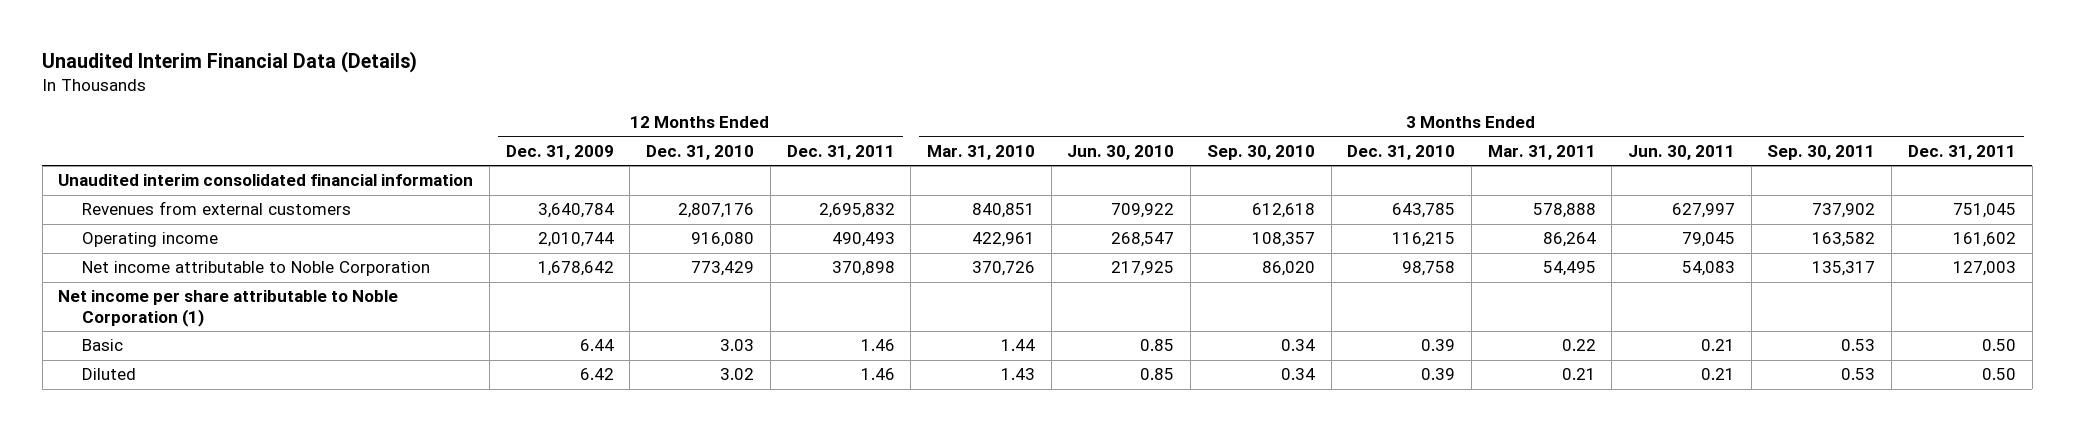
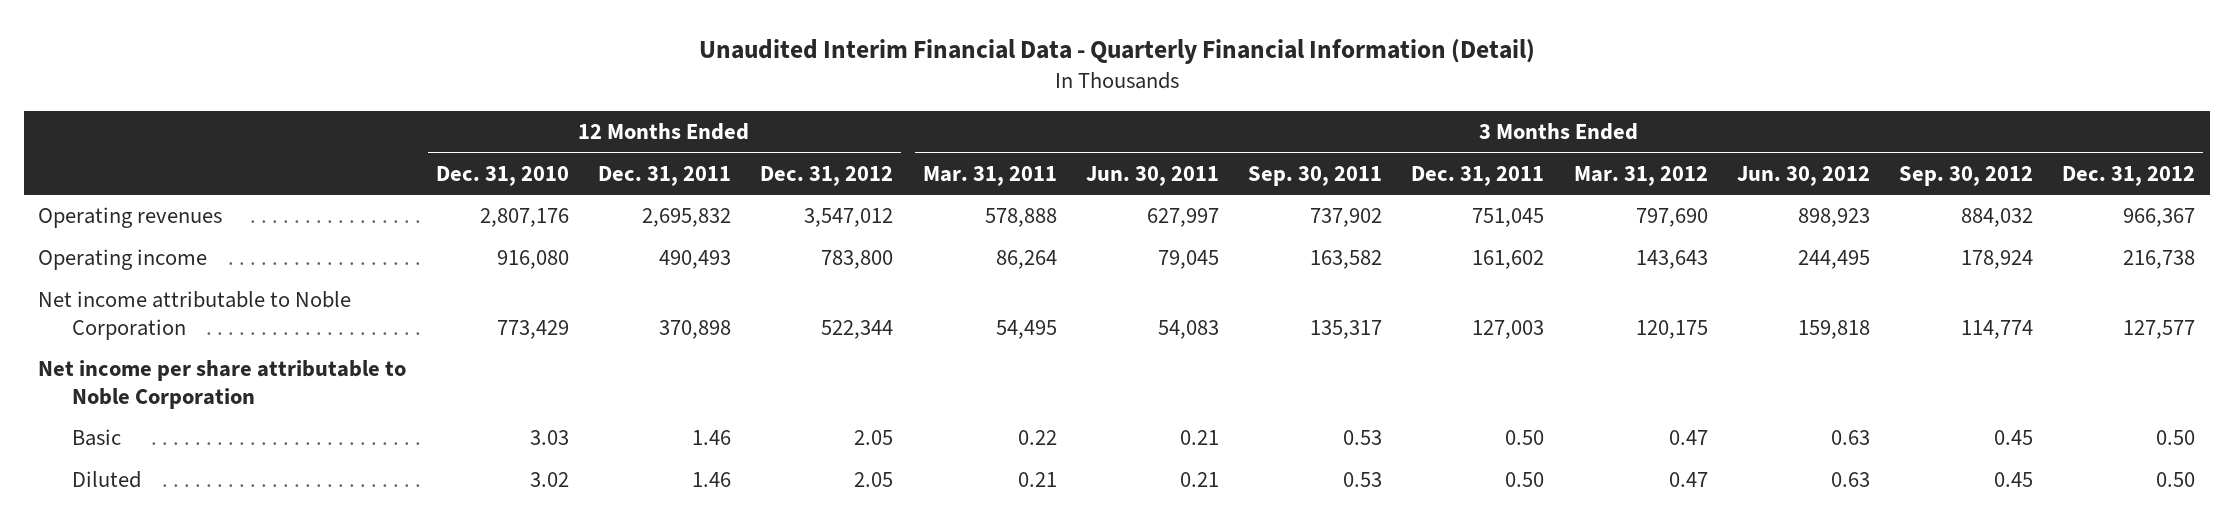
[42,51,418,74] Unaudited Interim Financial Data (Details) -> [698,39,1535,65] Unaudited Interim Financial Data - Quarterly Financial Information (Detail)
[505,144,614,160] Dec. 31, 2009 -> none
[926,144,1035,160] Mar. 31, 2010 -> none
[1067,144,1175,160] Jun. 30, 2010 -> none
[1206,144,1315,160] Sep. 30, 2010 -> none
[1347,144,1456,160] Dec. 31, 2010 -> none
none -> [760,165,894,186] Dec. 31, 2012
none -> [1573,165,1708,186] Mar. 31, 2012
none -> [1736,165,1870,186] Jun. 30, 2012
none -> [1899,165,2034,186] Sep. 30, 2012
none -> [2062,165,2196,186] Dec. 31, 2012
[58,174,474,187] Unaudited interim consolidated financial information -> none
[82,201,352,216] Revenues from external customers -> [38,207,223,229] Operating revenues
[58,290,399,327] Net income per share attributable to Noble Corporation (1) -> [38,360,407,409] Net income per share attributable to Noble Corporation

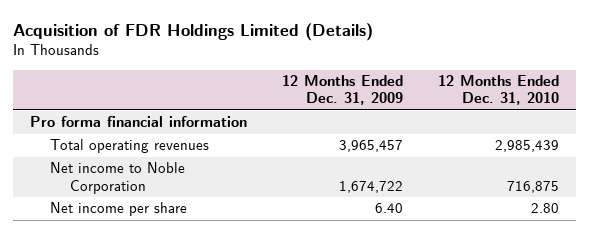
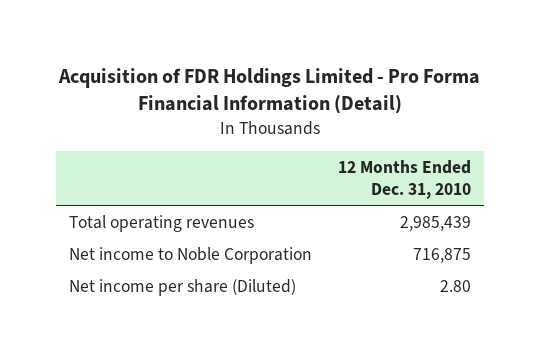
[13,22,374,41] Acquisition of FDR Holdings Limited (Details) -> [58,67,481,115] Acquisition of FDR Holdings Limited - Pro Forma Financial Information (Detail)
[282,75,404,106] 12 Months Ended Dec. 31, 2009 -> none
[30,116,248,128] Pro forma financial information -> none
[50,202,188,217] Net income per share -> [68,278,296,296] Net income per share (Diluted)

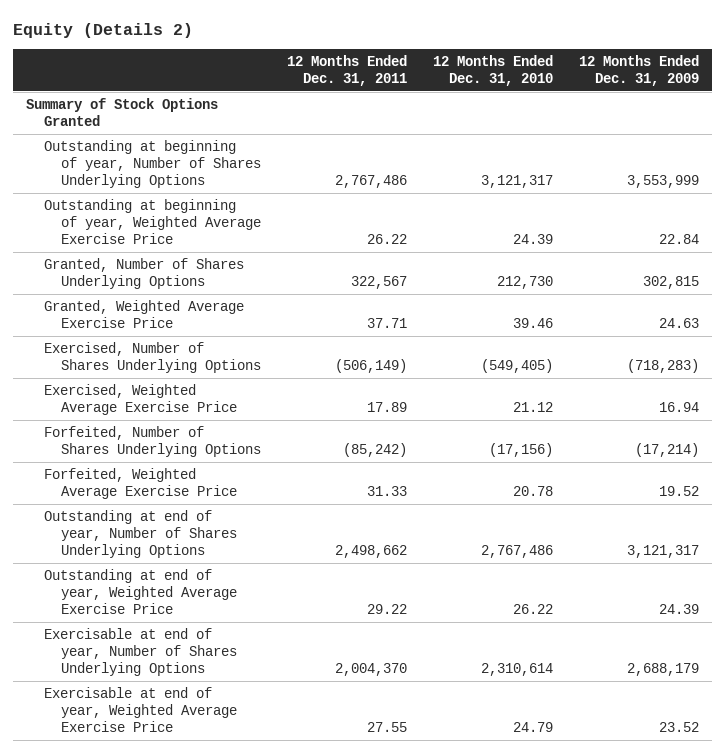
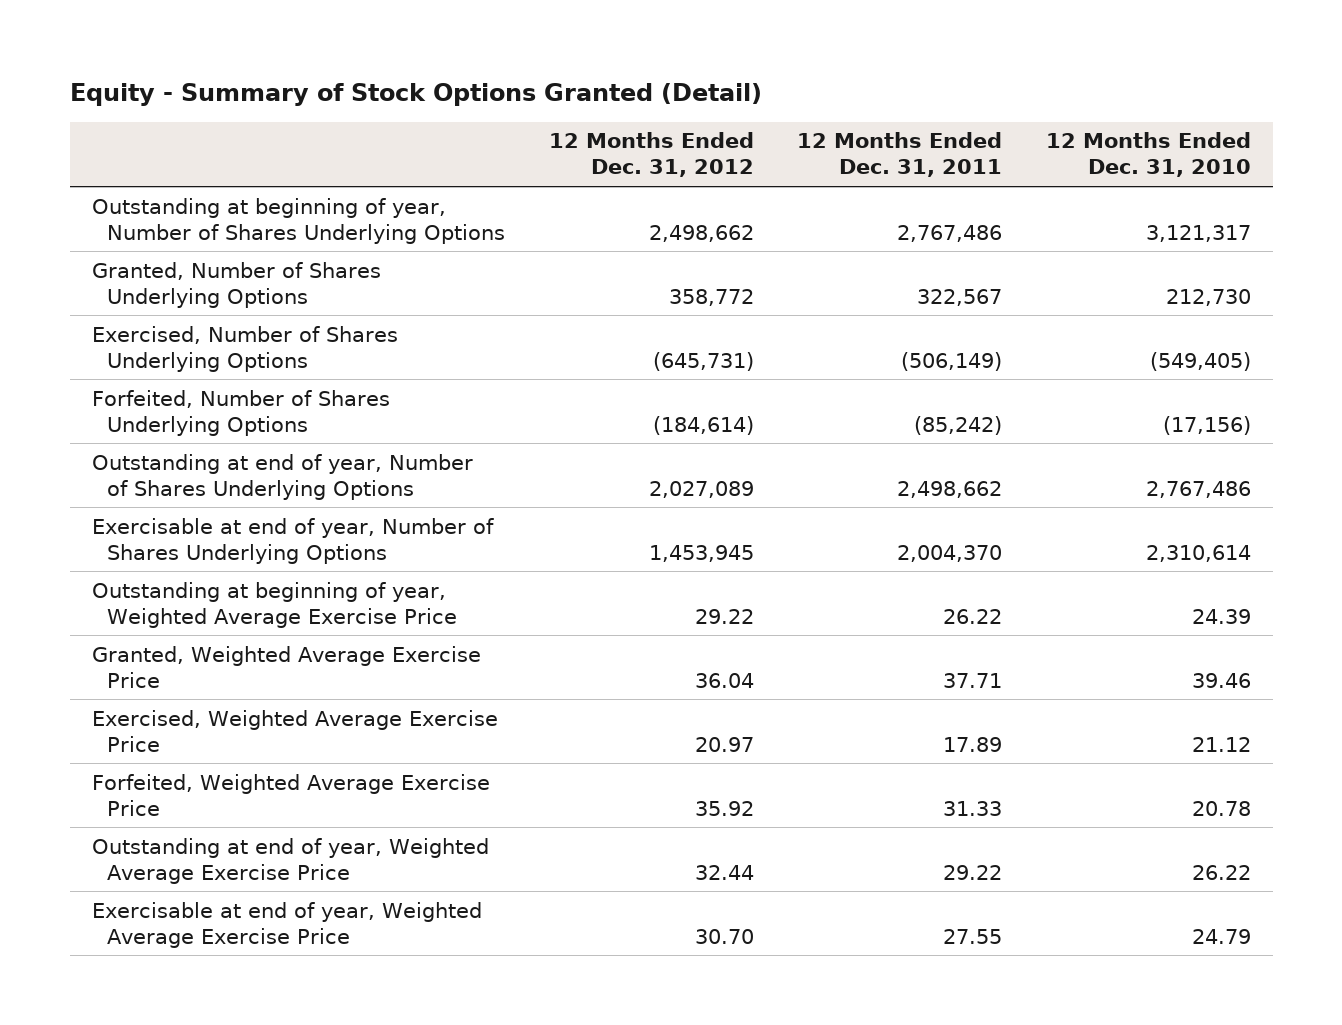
[12,22,193,38] Equity (Details 2) -> [69,83,762,107] Equity - Summary of Stock Options Granted (Detail)
[578,55,699,87] 12 Months Ended Dec. 31, 2009 -> none
none -> [548,132,754,178] 12 Months Ended Dec. 31, 2012
[25,98,218,127] Summary of Stock Options Granted -> none
[43,199,262,245] Outstanding at beginning of year, Weighted Average Exercise Price -> [91,581,458,628] Outstanding at beginning of year, Weighted Average Exercise Price
[43,300,244,329] Granted, Weighted Average Exercise Price -> [91,645,481,688] Granted, Weighted Average Exercise Price
[43,384,238,416] Exercised, Weighted Average Exercise Price -> [91,709,498,752] Exercised, Weighted Average Exercise Price
[43,468,238,500] Forfeited, Weighted Average Exercise Price -> [91,773,490,816] Forfeited, Weighted Average Exercise Price
[43,569,238,615] Outstanding at end of year, Weighted Average Exercise Price -> [91,837,489,884] Outstanding at end of year, Weighted Average Exercise Price

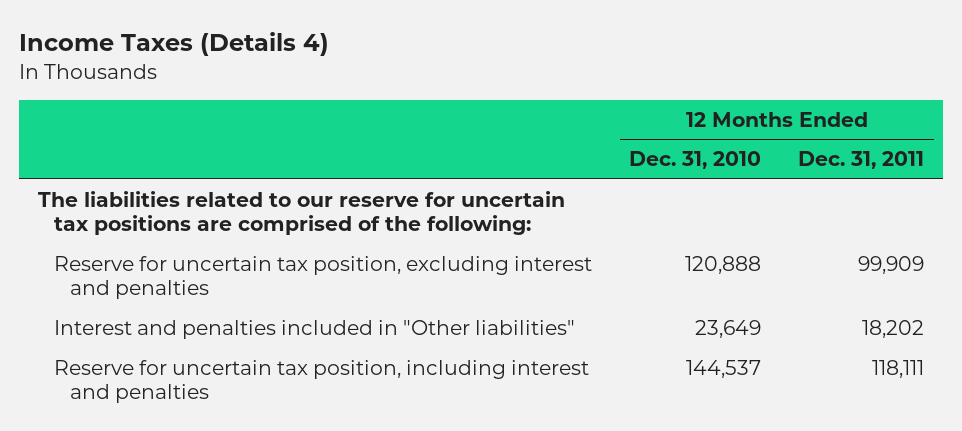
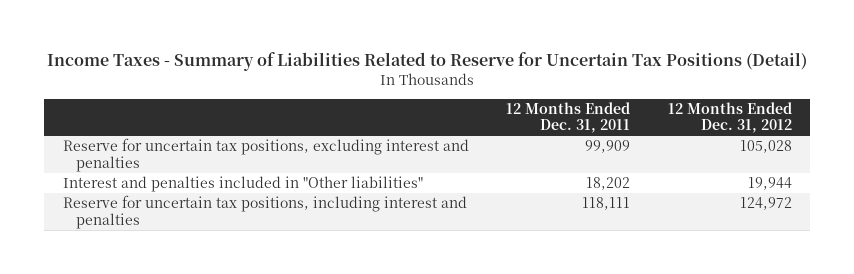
[18,32,329,57] Income Taxes (Details 4) -> [47,51,808,71] Income Taxes - Summary of Liabilities Related to Reserve for Uncertain Tax Positions (Detail)
[628,151,761,170] Dec. 31, 2010 -> none
none -> [667,102,792,134] 12 Months Ended Dec. 31, 2012
[37,191,565,236] The liabilities related to our reserve for uncertain tax positions are comprised of the following: -> none
[53,256,592,300] Reserve for uncertain tax position, excluding interest and penalties -> [62,138,469,172] Reserve for uncertain tax positions, excluding interest and penalties
[53,360,589,404] Reserve for uncertain tax position, including interest and penalties -> [62,195,467,229] Reserve for uncertain tax positions, including interest and penalties

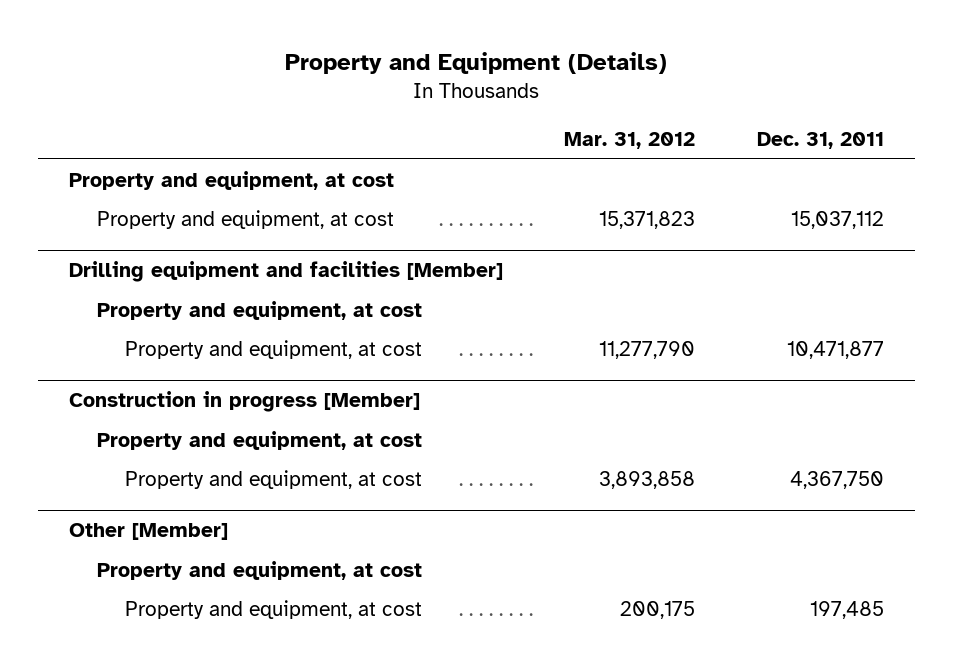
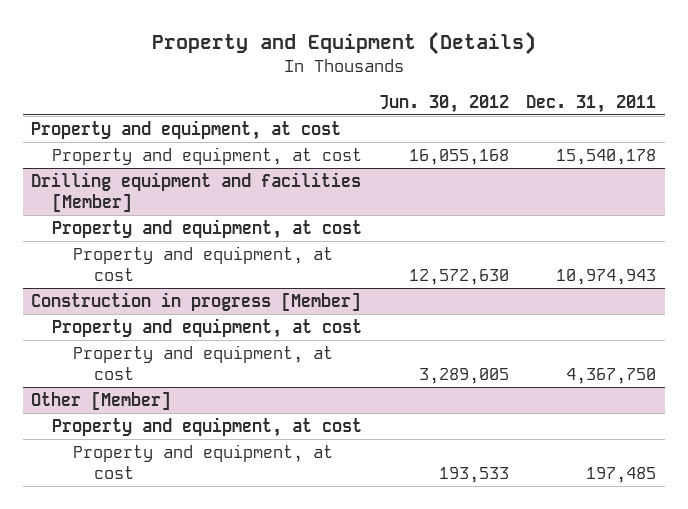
[564,132,696,150] Mar. 31, 2012 -> none
none -> [379,94,510,113] Jun. 30, 2012
[791,210,885,229] 15,037,112 -> [556,148,657,165] 15,540,178
[787,340,885,359] 10,471,877 -> [556,268,657,285] 10,974,943

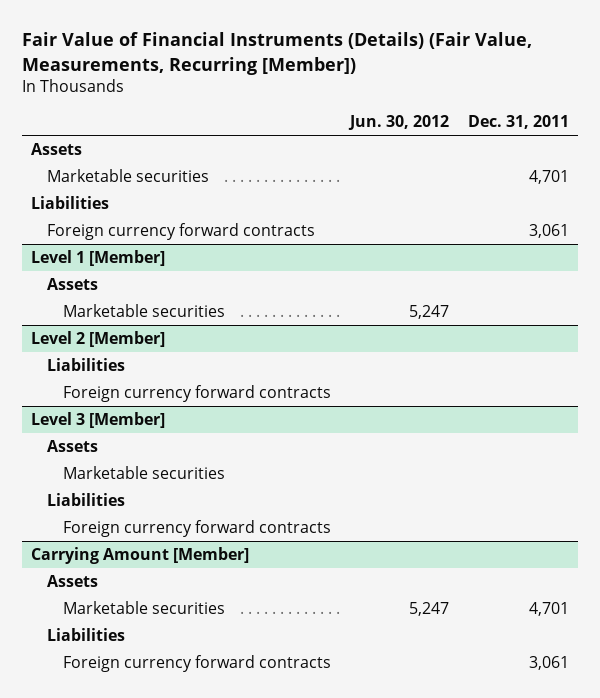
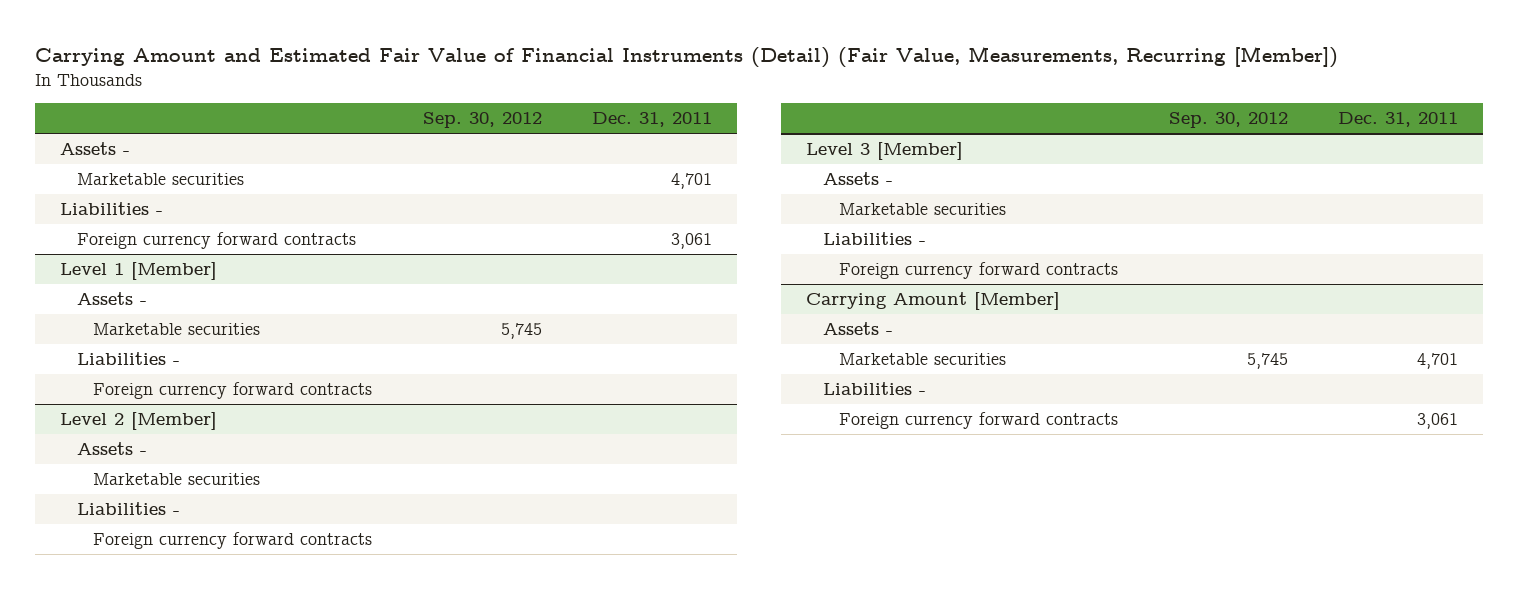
[21,32,532,75] Fair Value of Financial Instruments (Details) (Fair Value, Measurements, Recurring [Member]) -> [35,46,1339,69] Carrying Amount and Estimated Fair Value of Financial Instruments (Detail) (Fair Value, Measurements, Recurring [Member])
[347,115,449,131] Jun. 30, 2012 -> none
none -> [422,112,542,129] Sep. 30, 2012
[31,143,83,156] Assets -> [60,141,131,155] Assets -
[31,196,110,210] Liabilities -> [60,201,164,215] Liabilities -
[47,278,99,291] Assets -> [76,291,147,305] Assets -
none -> [76,351,180,365] Liabilities -
none -> [93,381,373,399] Foreign currency forward contracts
none -> [76,441,147,455] Assets -
none -> [93,472,261,485] Marketable securities
[47,358,126,372] Liabilities -> [76,501,180,515] Liabilities -
[47,440,99,453] Assets -> [822,171,893,185] Assets -
[47,493,126,507] Liabilities -> [822,231,926,245] Liabilities -
[47,575,99,588] Assets -> [822,321,893,335] Assets -
[47,628,126,642] Liabilities -> [822,381,926,395] Liabilities -

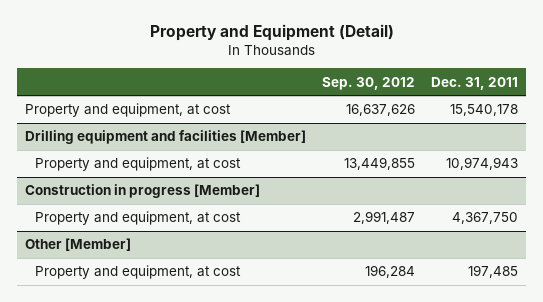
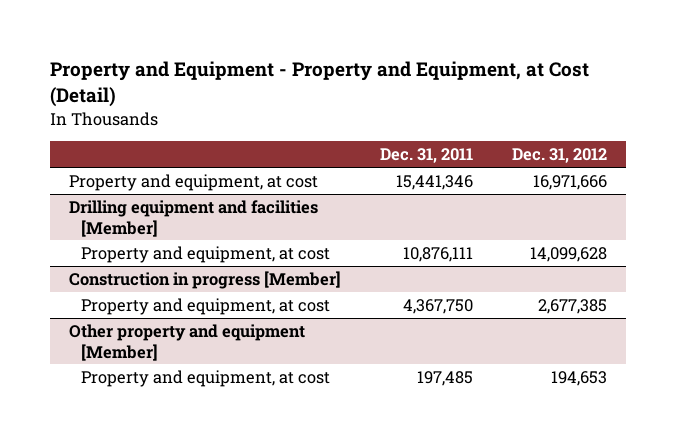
[149,24,394,42] Property and Equipment (Detail) -> [50,61,590,108] Property and Equipment - Property and Equipment, at Cost (Detail)
[322,76,416,90] Sep. 30, 2012 -> none
none -> [511,148,607,164] Dec. 31, 2012
[450,104,519,117] 15,540,178 -> [396,174,474,190] 15,441,346
[446,157,519,171] 10,974,943 -> [403,246,474,262] 10,876,111
[24,238,131,252] Other [Member] -> none
none -> [69,323,306,361] Other property and equipment [Member]

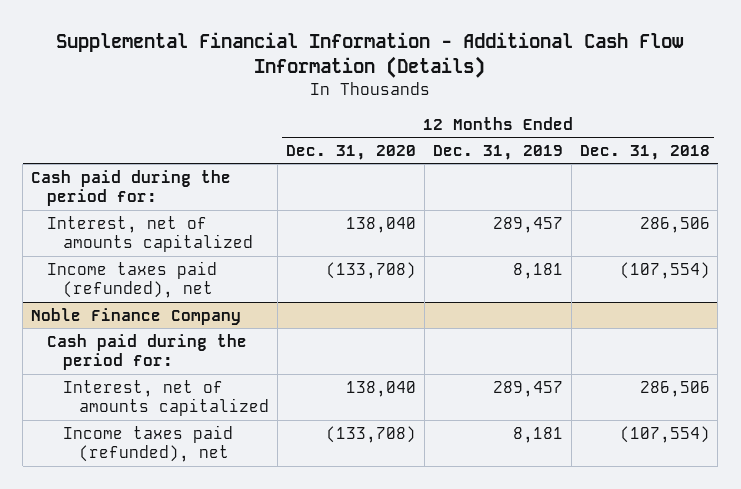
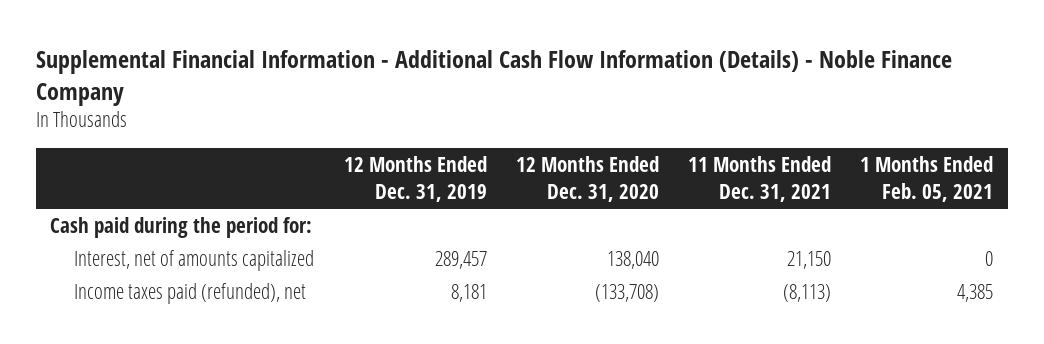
[56,31,685,79] Supplemental Financial Information - Additional Cash Flow Information (Details) -> [35,49,952,106] Supplemental Financial Information - Additional Cash Flow Information (Details) - Noble Finance Company
[579,144,710,160] Dec. 31, 2018 -> none
none -> [688,156,832,202] 11 Months Ended Dec. 31, 2021
none -> [860,156,994,202] 1 Months Ended Feb. 05, 2021
[31,307,242,325] Noble Finance Company -> none
[47,333,248,371] Cash paid during the period for: -> none
[63,379,270,417] Interest, net of amounts capitalized -> none
[63,424,234,463] Income taxes paid (refunded), net -> none

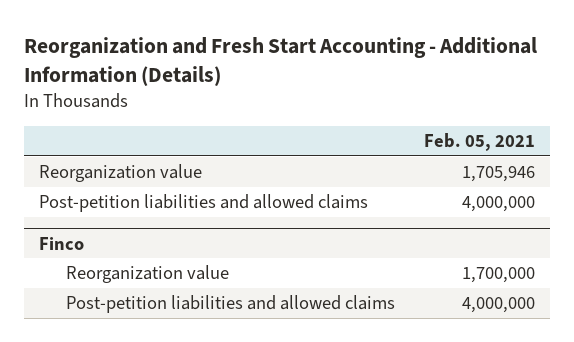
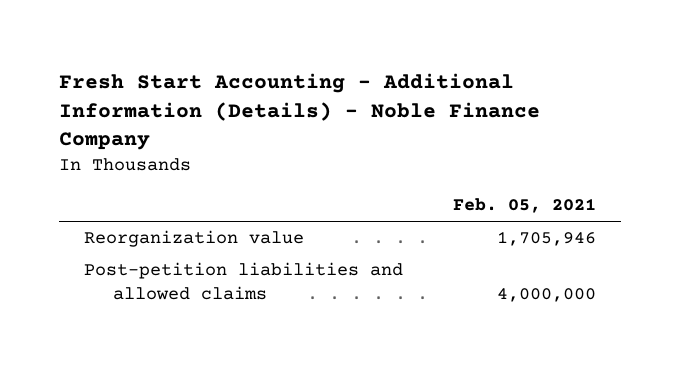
[23,36,537,86] Reorganization and Fresh Start Accounting - Additional Information (Details) -> [59,72,541,151] Fresh Start Accounting - Additional Information (Details) - Noble Finance Company
[38,236,84,250] Finco -> none
[66,265,230,284] Reorganization value -> none
[66,295,396,314] Post-petition liabilities and allowed claims -> none

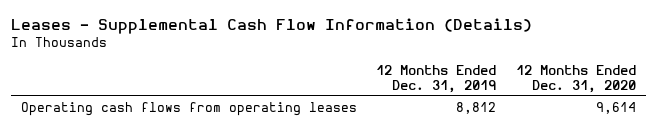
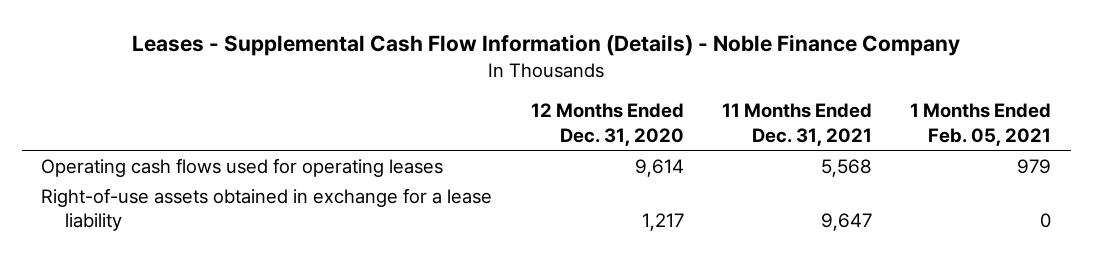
[10,18,532,35] Leases - Supplemental Cash Flow Information (Details) -> [132,34,961,57] Leases - Supplemental Cash Flow Information (Details) - Noble Finance Company
[376,65,497,93] 12 Months Ended Dec. 31, 2019 -> none
none -> [721,103,872,146] 11 Months Ended Dec. 31, 2021
none -> [910,103,1052,146] 1 Months Ended Feb. 05, 2021
[20,102,357,117] Operating cash flows from operating leases -> [41,157,444,177] Operating cash flows used for operating leases
none -> [41,187,493,232] Right-of-use assets obtained in exchange for a lease liability

